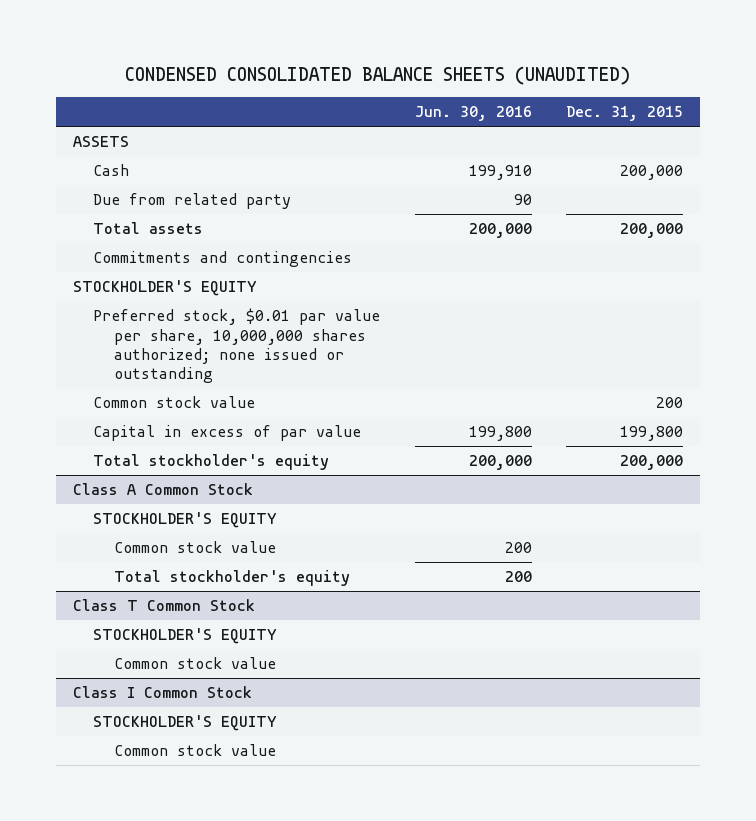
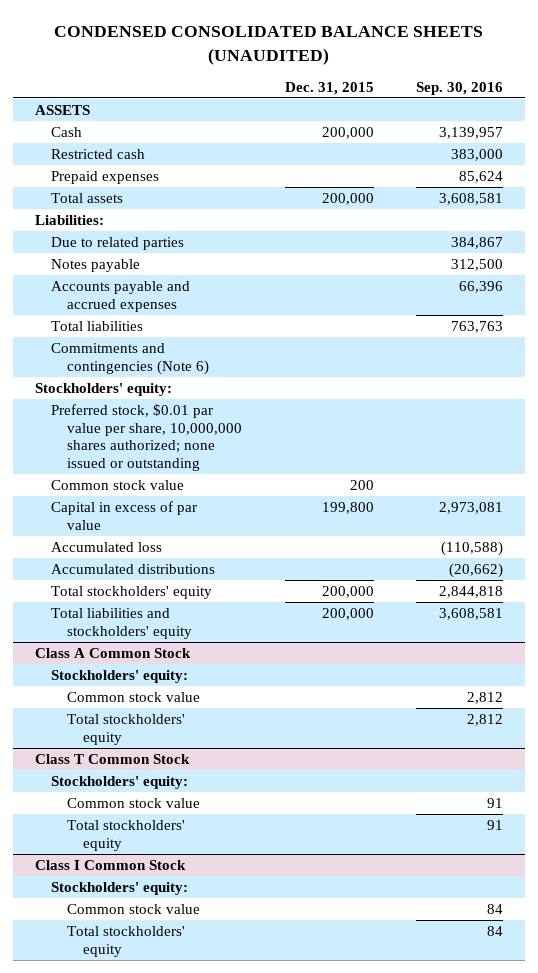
[414,106,532,122] Jun. 30, 2016 -> none
none -> [416,81,504,95] Sep. 30, 2016
[93,193,292,210] Due from related party -> none
none -> [50,148,145,159] Restricted cash
none -> [50,170,159,184] Prepaid expenses
none -> [34,214,104,225] Liabilities:
none -> [50,236,184,250] Due to related parties
none -> [50,258,140,272] Notes payable
none -> [50,280,190,312] Accounts payable and accrued expenses
none -> [50,320,143,331] Total liabilities
[93,251,353,268] Commitments and contingencies -> [50,342,209,375] Commitments and contingencies (Note 6)
[72,280,257,297] STOCKHOLDER'S EQUITY -> [34,382,172,396] Stockholders' equity:
none -> [50,541,162,552] Accumulated loss
none -> [50,563,215,574] Accumulated distributions
[93,454,330,471] Total stockholder's equity -> [50,585,212,599] Total stockholders' equity
none -> [50,607,192,639] Total liabilities and stockholders' equity
[93,512,278,529] STOCKHOLDER'S EQUITY -> [50,669,188,683] Stockholders' equity:
[113,570,350,587] Total stockholder's equity -> [66,713,185,745] Total stockholders' equity
[93,628,278,645] STOCKHOLDER'S EQUITY -> [50,775,188,789] Stockholders' equity:
none -> [66,819,185,851] Total stockholders' equity
[93,715,278,732] STOCKHOLDER'S EQUITY -> [50,881,188,895] Stockholders' equity:
none -> [66,925,185,957] Total stockholders' equity

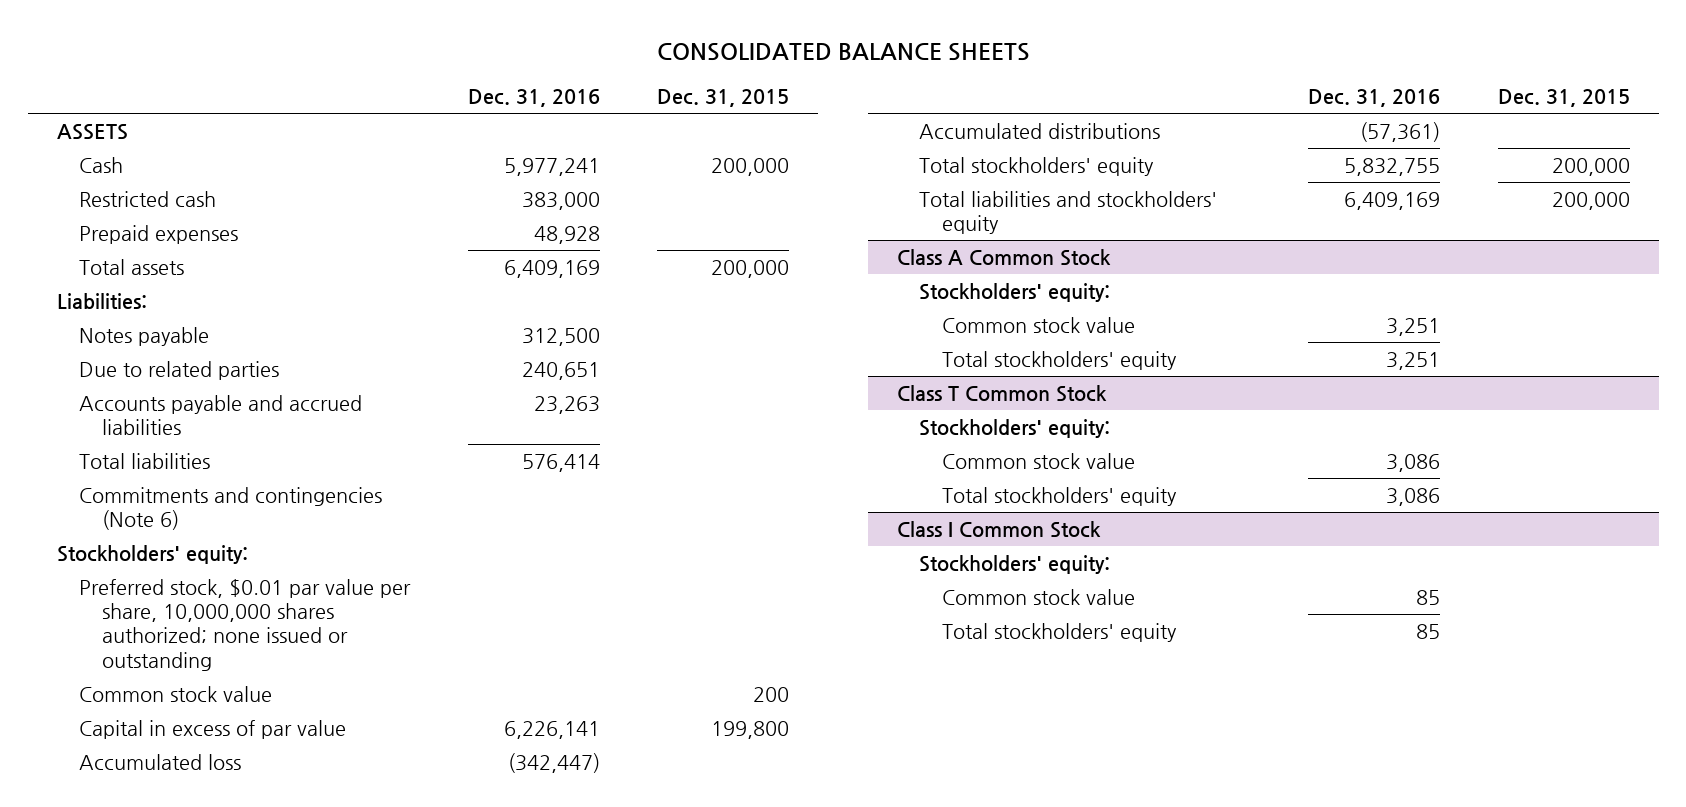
[54,25,484,65] CONDENSED CONSOLIDATED BALANCE SHEETS (UNAUDITED) -> [657,42,1031,61] CONSOLIDATED BALANCE SHEETS
[416,81,504,95] Sep. 30, 2016 -> none
none -> [467,89,600,108] Dec. 31, 2016
[50,236,184,250] Due to related parties -> [79,361,280,381] Due to related parties
[50,280,190,312] Accounts payable and accrued expenses -> [79,395,363,436] Accounts payable and accrued liabilities

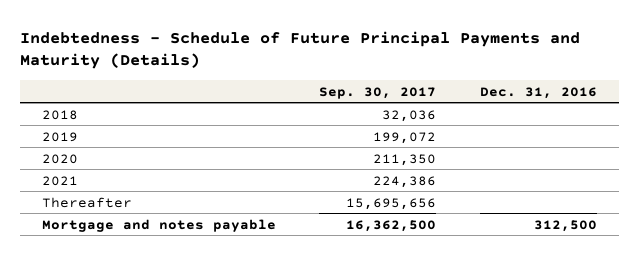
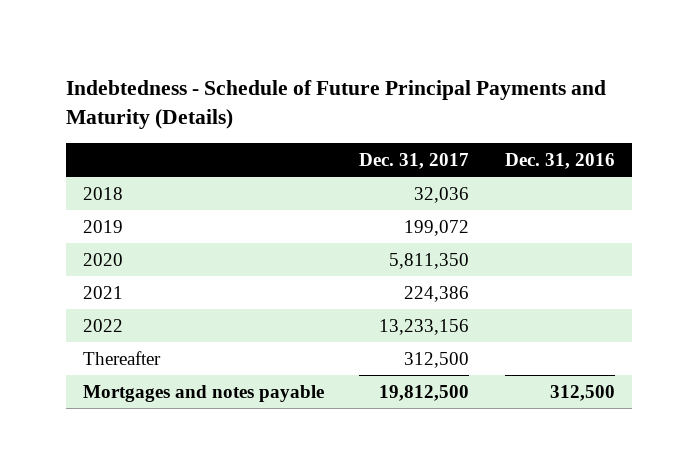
[319,86,437,99] Sep. 30, 2017 -> none
none -> [359,152,470,169] Dec. 31, 2017
none -> [83,318,124,332] 2022
[41,218,276,232] Mortgage and notes payable -> [83,384,325,402] Mortgages and notes payable

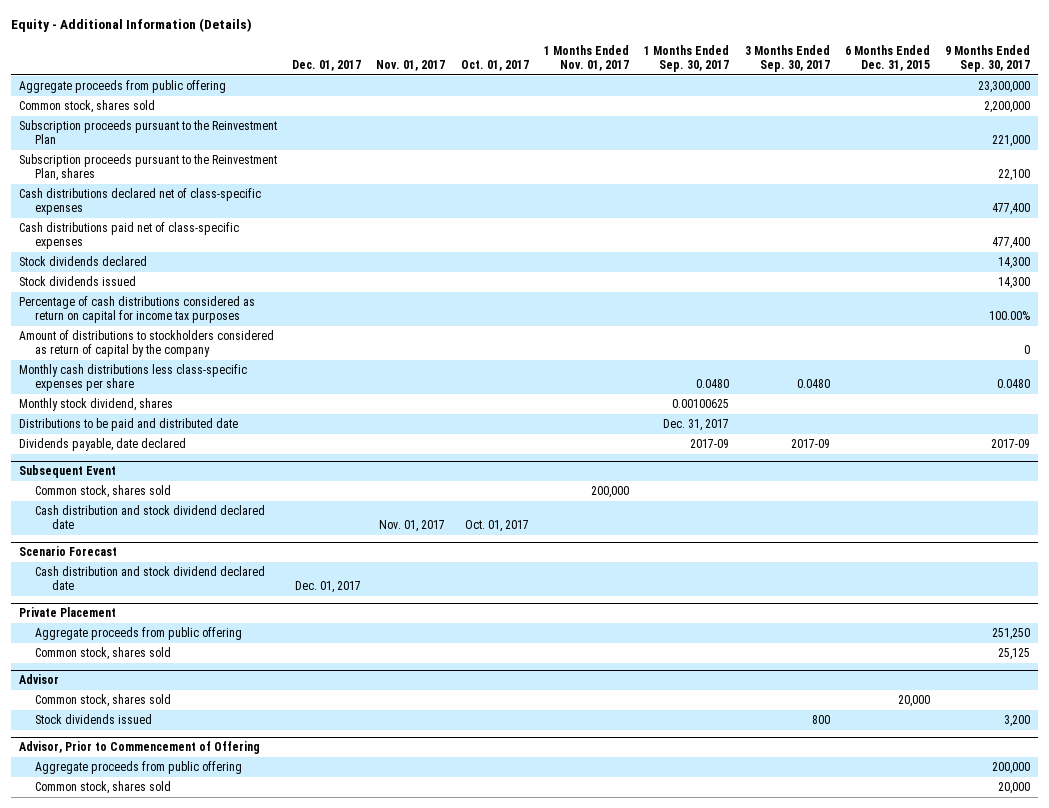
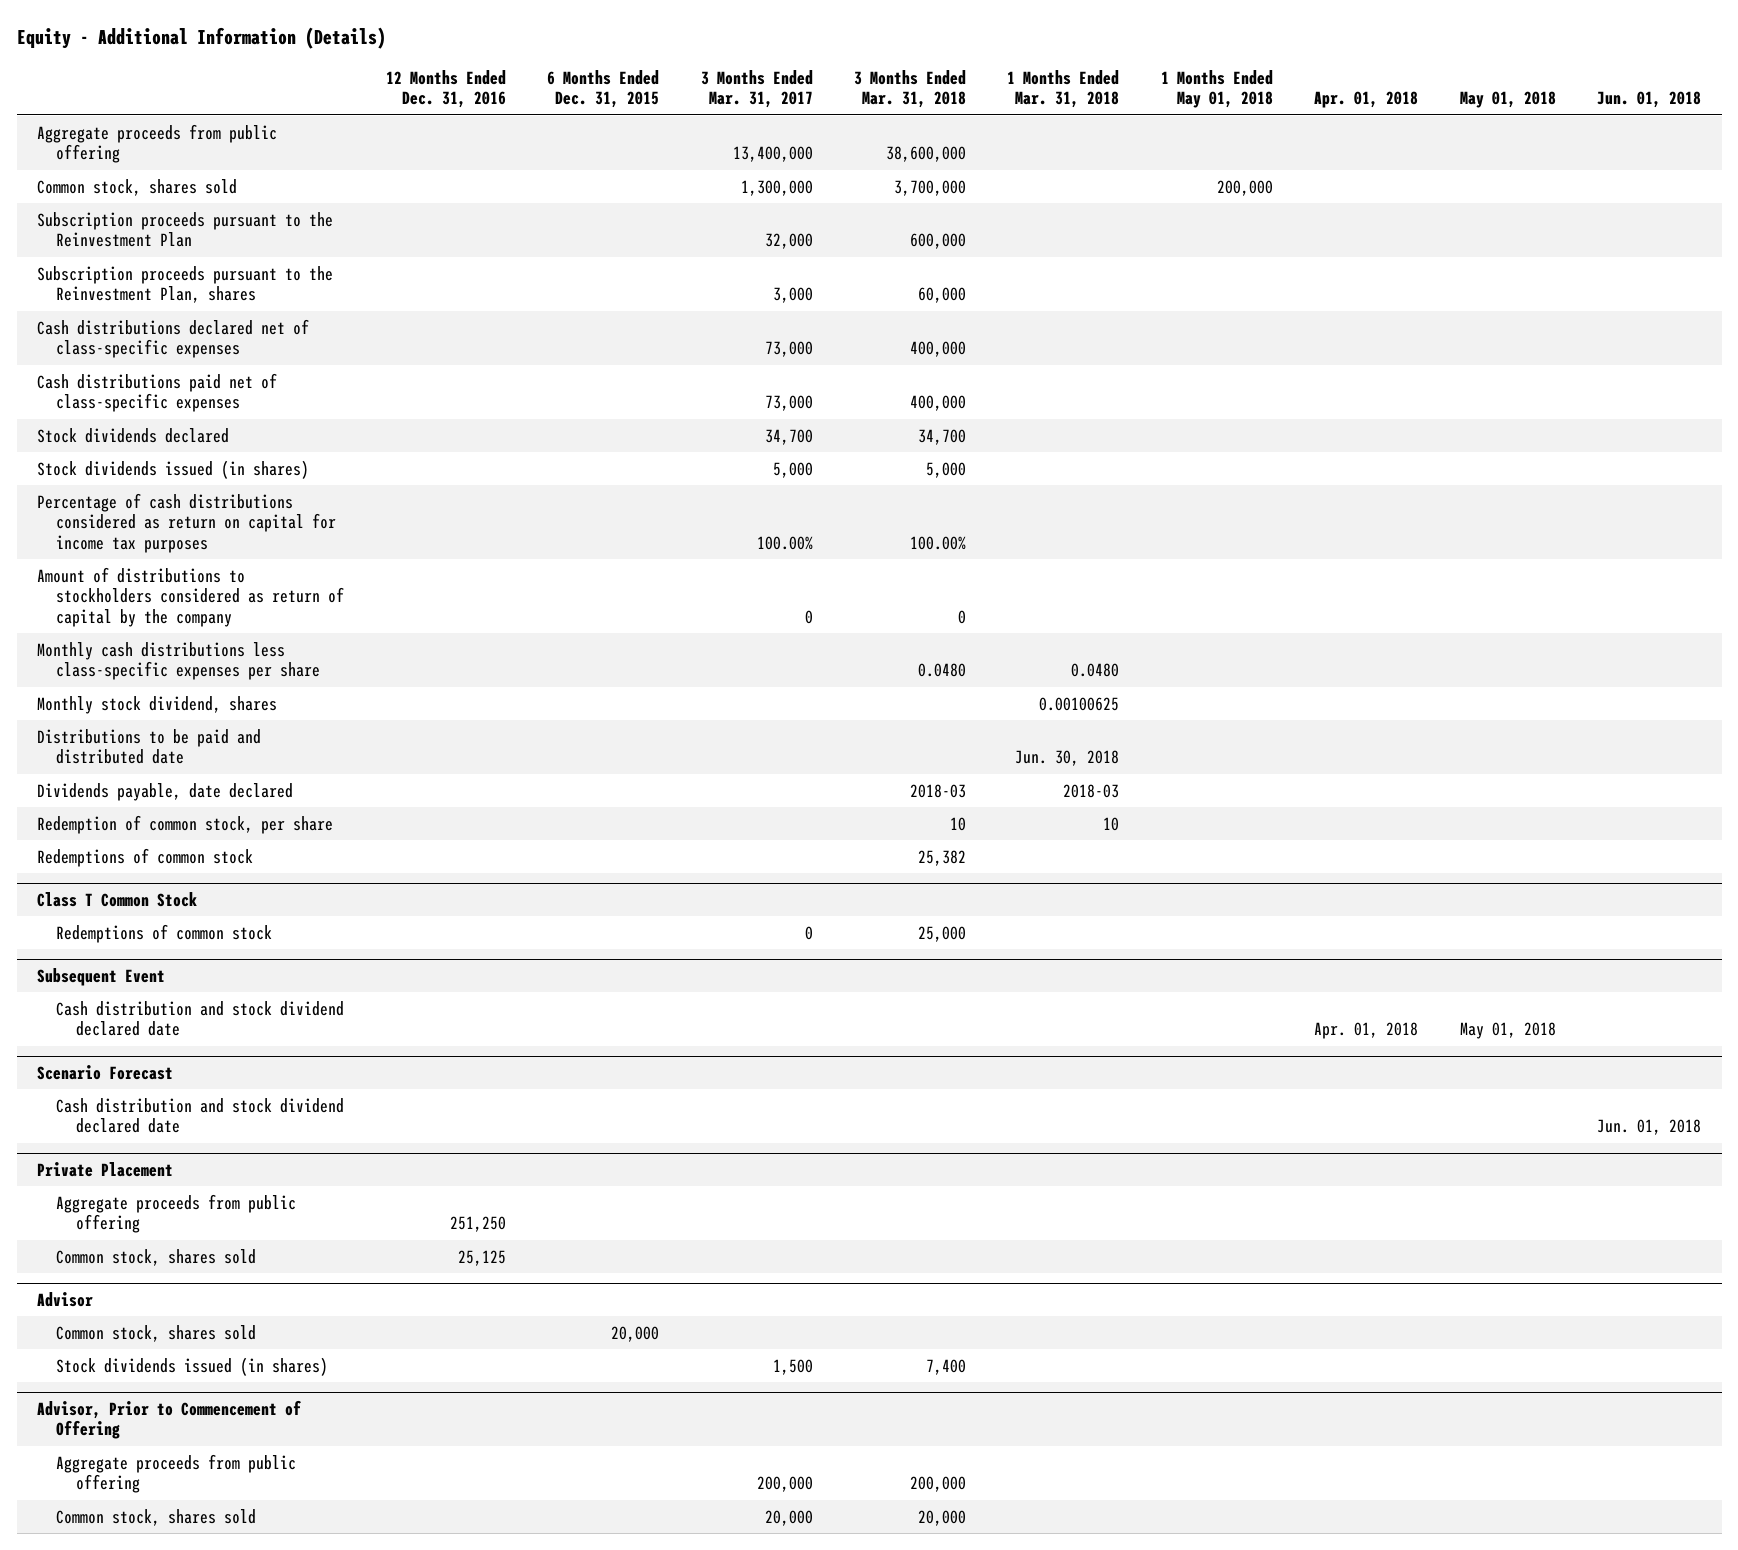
[292,60,362,72] Dec. 01, 2017 -> none
[376,60,446,72] Nov. 01, 2017 -> none
[460,60,529,72] Oct. 01, 2017 -> none
[544,45,630,72] 1 Months Ended Nov. 01, 2017 -> none
[644,45,730,73] 1 Months Ended Sep. 30, 2017 -> none
[744,45,830,73] 3 Months Ended Sep. 30, 2017 -> none
[945,45,1031,73] 9 Months Ended Sep. 30, 2017 -> none
none -> [385,69,506,109] 12 Months Ended Dec. 31, 2016
none -> [700,69,813,109] 3 Months Ended Mar. 31, 2017
none -> [854,69,967,109] 3 Months Ended Mar. 31, 2018
none -> [1007,69,1120,109] 1 Months Ended Mar. 31, 2018
none -> [1160,69,1273,109] 1 Months Ended May 01, 2018
none -> [1314,91,1419,109] Apr. 01, 2018
none -> [1459,91,1556,109] May 01, 2018
none -> [1596,91,1701,109] Jun. 01, 2018
[18,276,136,287] Stock dividends issued -> [37,459,310,479] Stock dividends issued (in shares)
none -> [37,814,334,834] Redemption of common stock, per share
none -> [37,847,254,867] Redemptions of common stock
none -> [37,891,198,907] Class T Common Stock
none -> [56,923,273,943] Redemptions of common stock
[35,485,172,499] Common stock, shares sold -> none
[35,714,153,725] Stock dividends issued -> [56,1356,329,1376] Stock dividends issued (in shares)

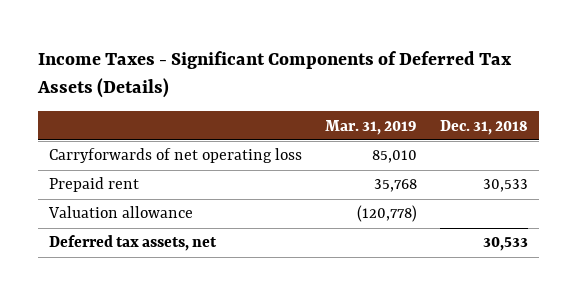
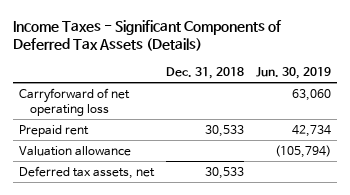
[325,119,418,135] Mar. 31, 2019 -> none
none -> [256,66,332,79] Jun. 30, 2019
[49,148,303,164] Carryforwards of net operating loss -> [18,87,130,116] Carryforward of net operating loss

